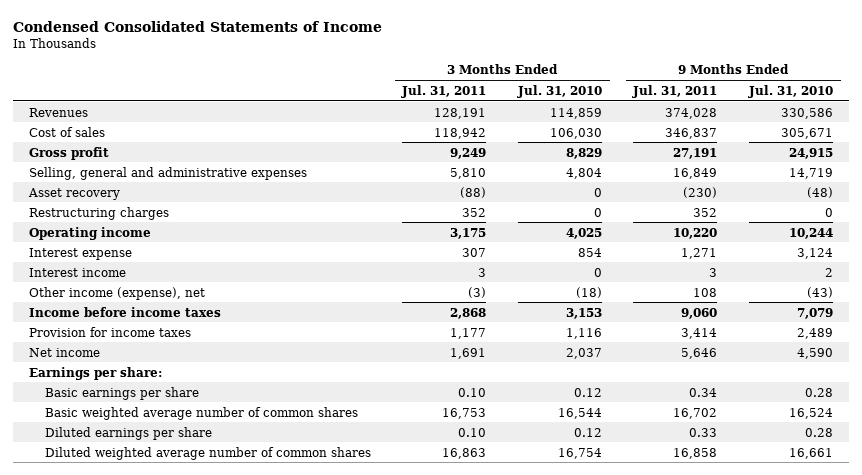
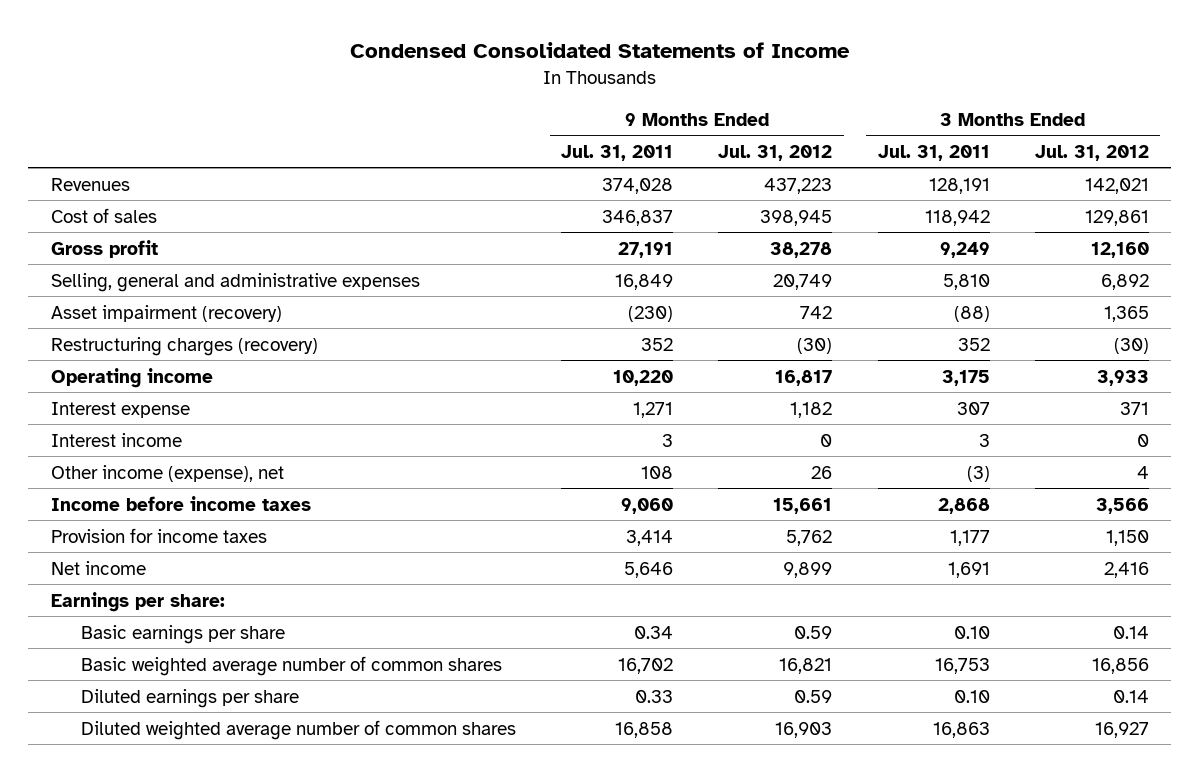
[516,84,602,98] Jul. 31, 2010 -> none
[747,84,833,98] Jul. 31, 2010 -> none
none -> [718,144,833,161] Jul. 31, 2012
none -> [1034,144,1149,161] Jul. 31, 2012
[28,187,121,200] Asset recovery -> [51,304,283,322] Asset impairment (recovery)
[29,206,170,220] Restructuring charges -> [51,336,319,356] Restructuring charges (recovery)

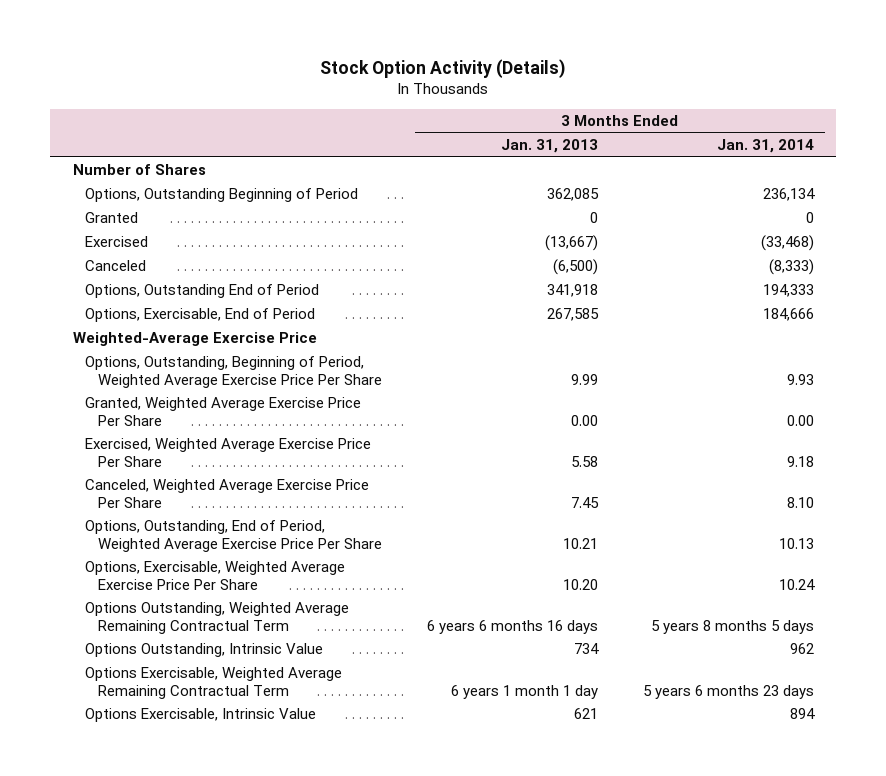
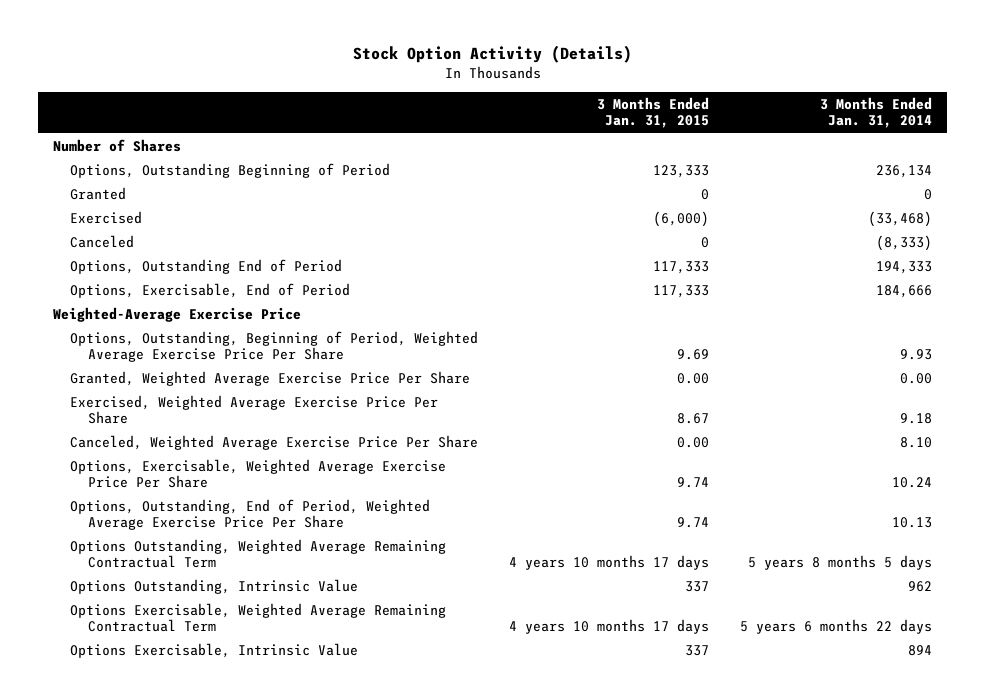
[500,139,598,154] Jan. 31, 2013 -> none
none -> [597,97,710,129] 3 Months Ended Jan. 31, 2015
[85,520,382,552] Options, Outstanding, End of Period, Weighted Average Exercise Price Per Share -> [70,498,431,531] Options, Outstanding, End of Period, Weighted Average Exercise Price Per Share
[642,684,814,699] 5 years 6 months 23 days -> [740,619,933,635] 5 years 6 months 22 days

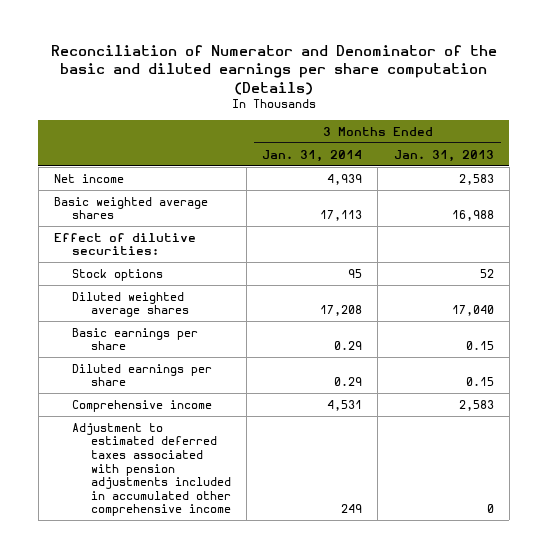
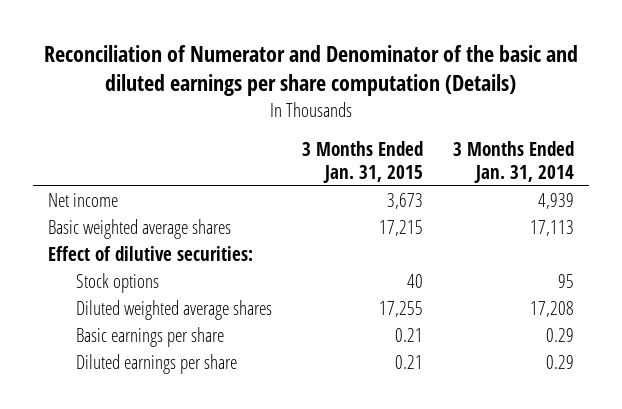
[393,149,494,162] Jan. 31, 2013 -> none
none -> [301,140,423,183] 3 Months Ended Jan. 31, 2015
[72,399,213,412] Comprehensive income -> none
[72,422,232,517] Adjustment to estimated deferred taxes associated with pension adjustments included in accumulated other comprehensive income -> none

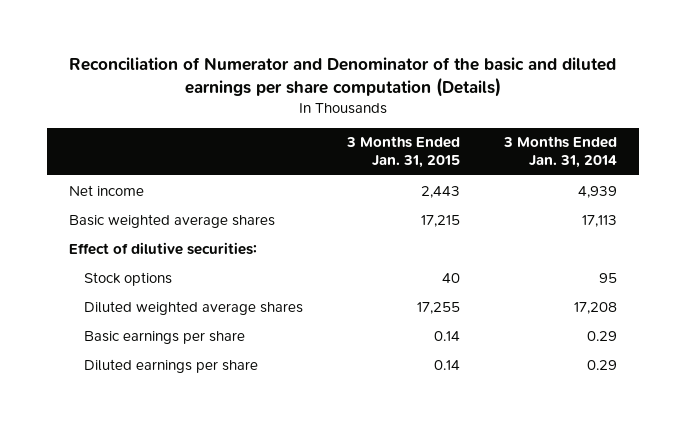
[386,193,423,210] 3,673 -> [420,185,460,198] 2,443
[394,328,423,343] 0.21 -> [433,330,460,341] 0.14
[394,355,423,370] 0.21 -> [433,359,460,370] 0.14

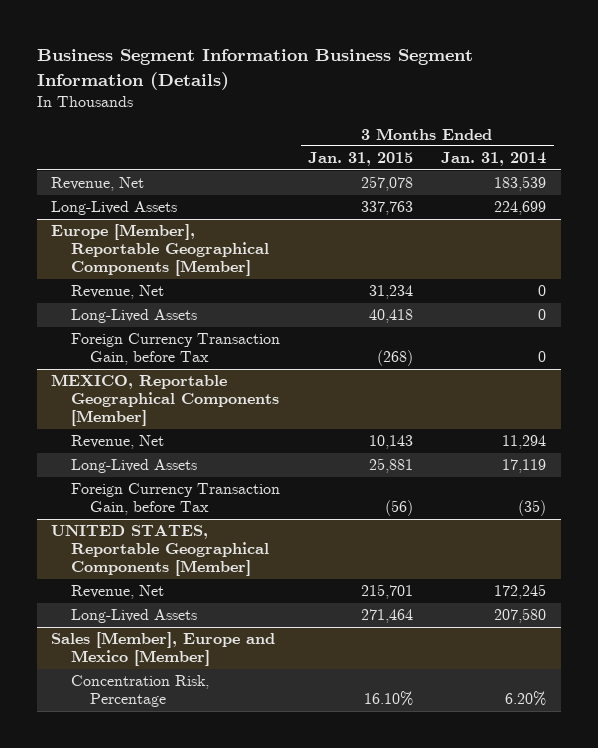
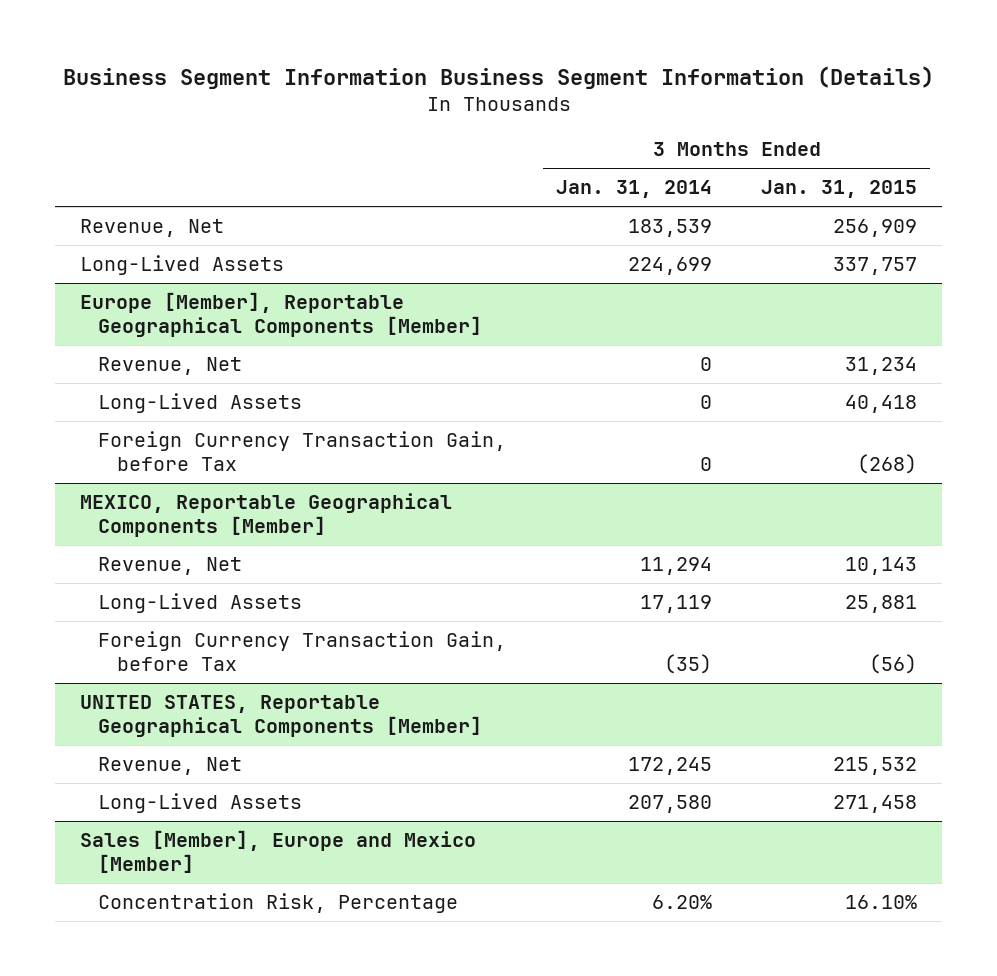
[361,176,414,192] 257,078 -> [833,219,918,238] 256,909
[361,201,414,216] 337,763 -> [833,257,918,276] 337,757
[361,584,414,600] 215,701 -> [833,757,918,776] 215,532
[361,609,414,624] 271,464 -> [833,795,918,814] 271,458

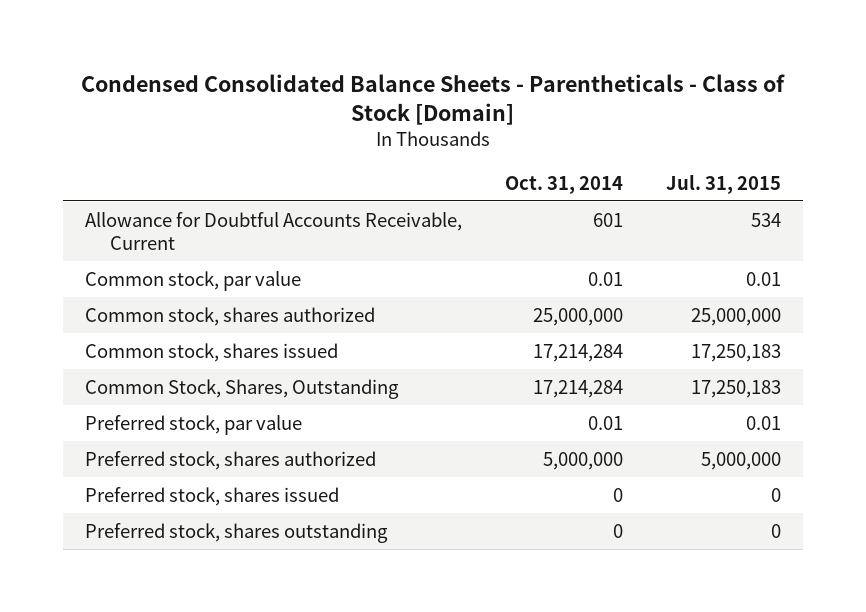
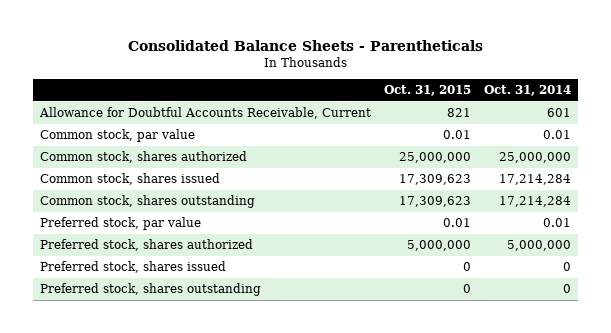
[80,73,785,125] Condensed Consolidated Balance Sheets - Parentheticals - Class of Stock [Domain] -> [127,40,483,52] Consolidated Balance Sheets - Parentheticals
[666,173,782,194] Jul. 31, 2015 -> none
none -> [384,84,472,96] Oct. 31, 2015
[84,379,399,400] Common Stock, Shares, Outstanding -> [39,195,255,209] Common stock, shares outstanding

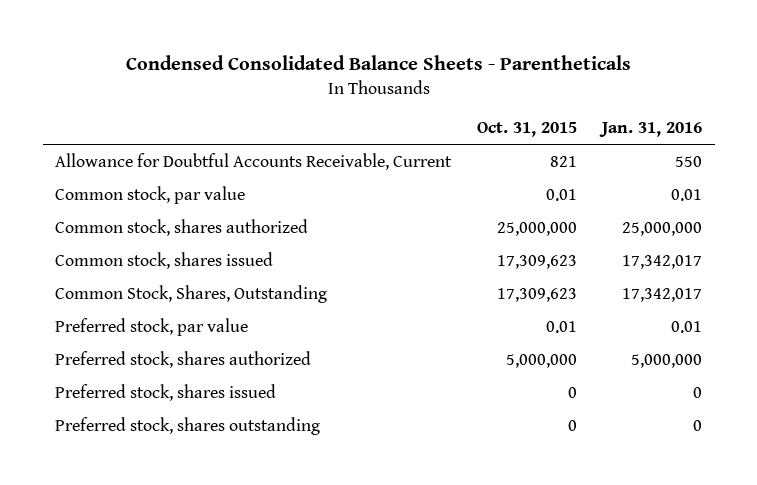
[127,40,483,52] Consolidated Balance Sheets - Parentheticals -> [125,54,631,70] Condensed Consolidated Balance Sheets - Parentheticals
[484,84,572,96] Oct. 31, 2014 -> none
none -> [599,122,703,138] Jan. 31, 2016
[39,195,255,209] Common stock, shares outstanding -> [55,285,328,304] Common Stock, Shares, Outstanding

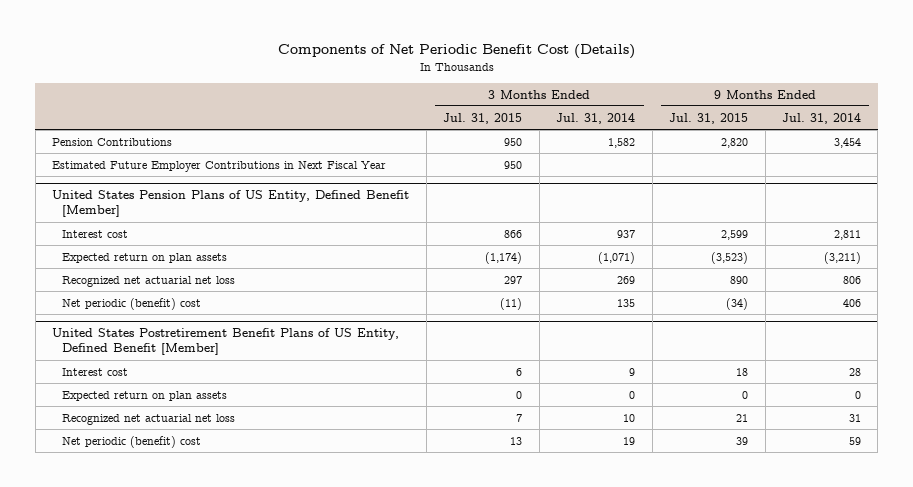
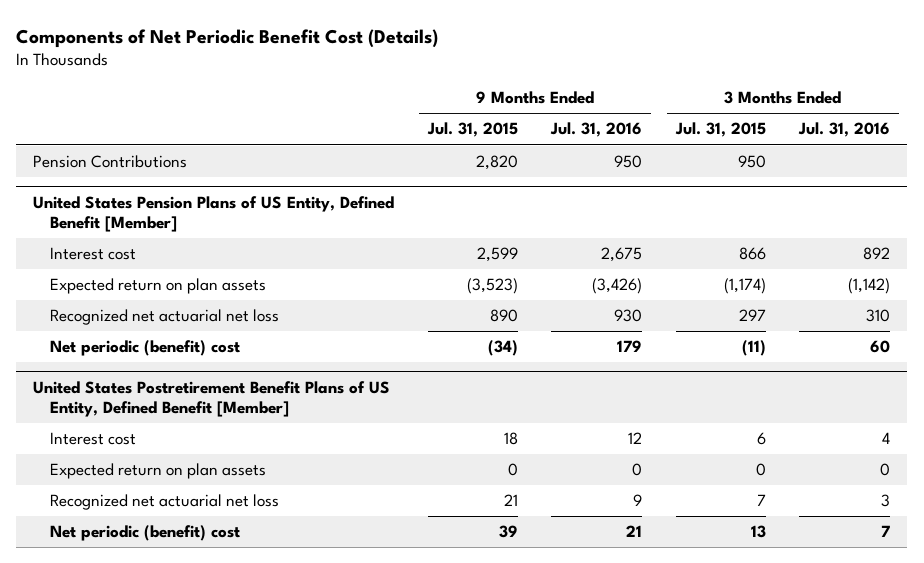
[556,112,636,124] Jul. 31, 2014 -> none
[781,112,861,124] Jul. 31, 2014 -> none
none -> [550,122,643,138] Jul. 31, 2016
none -> [798,122,891,138] Jul. 31, 2016
[52,160,387,172] Estimated Future Employer Contributions in Next Fiscal Year -> none

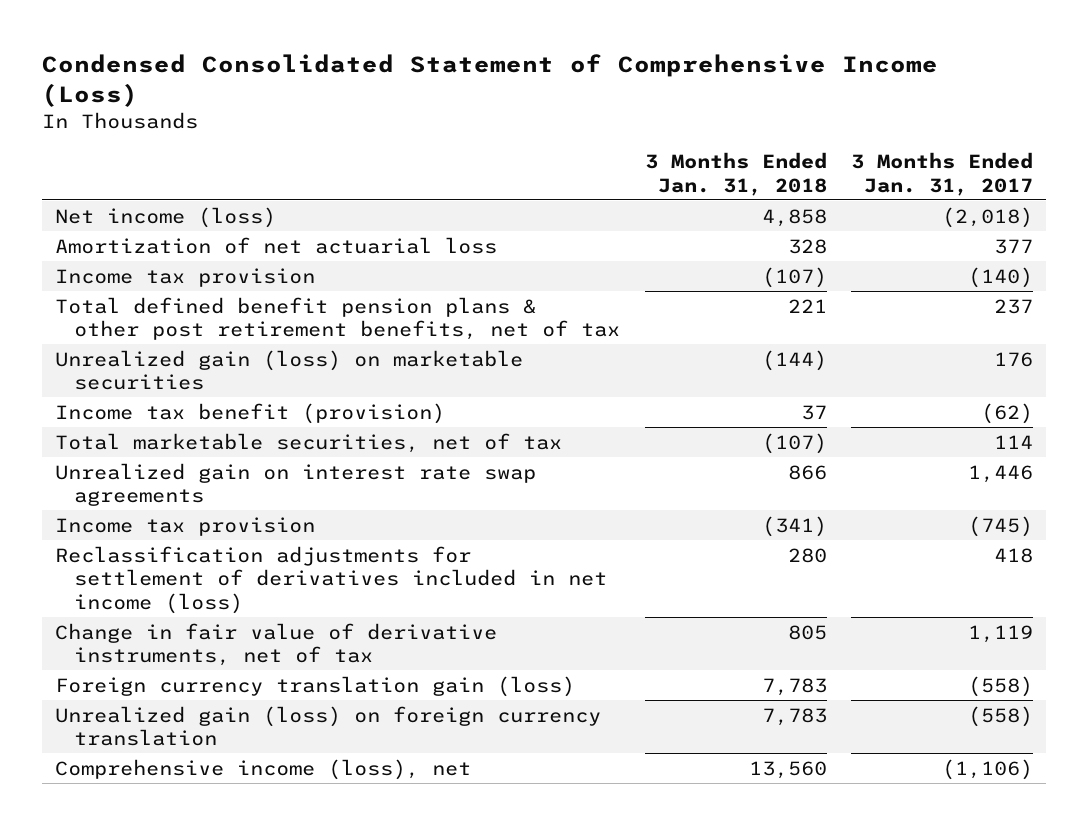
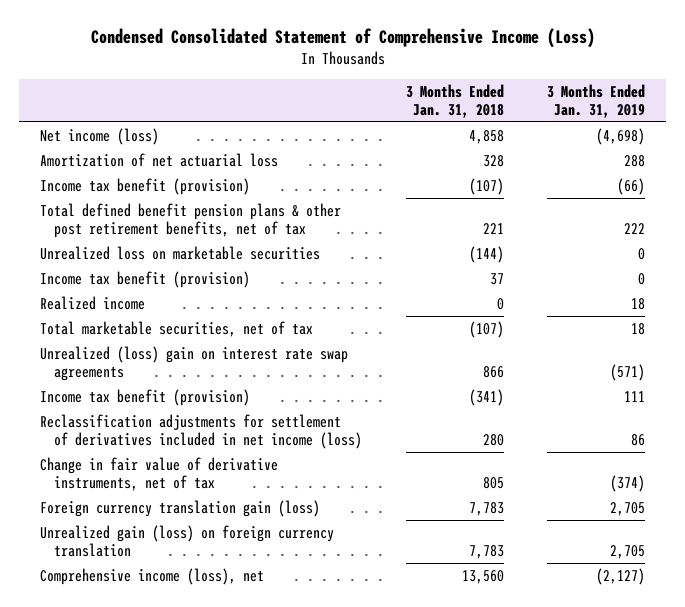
[851,152,1034,196] 3 Months Ended Jan. 31, 2017 -> none
none -> [546,83,645,118] 3 Months Ended Jan. 31, 2019
[54,267,315,287] Income tax provision -> [40,177,251,195] Income tax benefit (provision)
[54,349,523,391] Unrealized gain (loss) on marketable securities -> [40,245,321,260] Unrealized loss on marketable securities
none -> [40,295,146,310] Realized income
[54,462,536,507] Unrealized gain on interest rate swap agreements -> [40,345,349,381] Unrealized (loss) gain on interest rate swap agreements
[54,516,315,536] Income tax provision -> [40,388,251,406] Income tax benefit (provision)

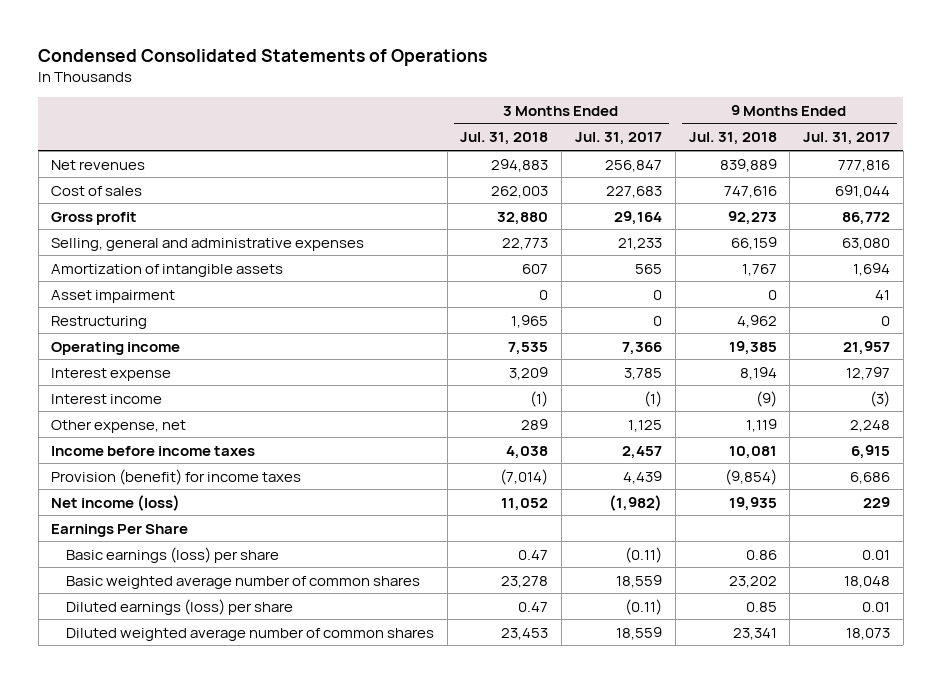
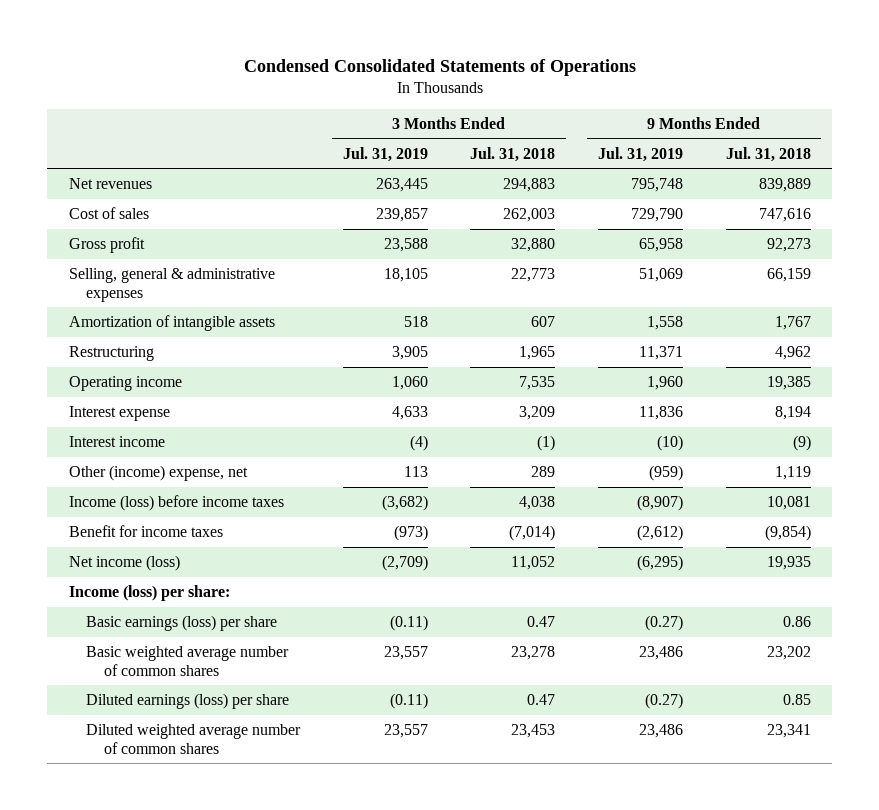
[574,132,662,146] Jul. 31, 2017 -> none
[803,132,891,146] Jul. 31, 2017 -> none
none -> [342,146,428,162] Jul. 31, 2019
none -> [598,146,684,162] Jul. 31, 2019
[51,237,365,251] Selling, general and administrative expenses -> [68,267,275,302] Selling, general & administrative expenses
[51,289,176,303] Asset impairment -> none
[51,419,187,433] Other expense, net -> [68,464,248,481] Other (income) expense, net
[51,445,256,456] Income before income taxes -> [68,494,284,511] Income (loss) before income taxes
[51,468,302,485] Provision (benefit) for income taxes -> [68,524,223,537] Benefit for income taxes
[51,523,189,537] Earnings Per Share -> [68,584,230,601] Income (loss) per share:

